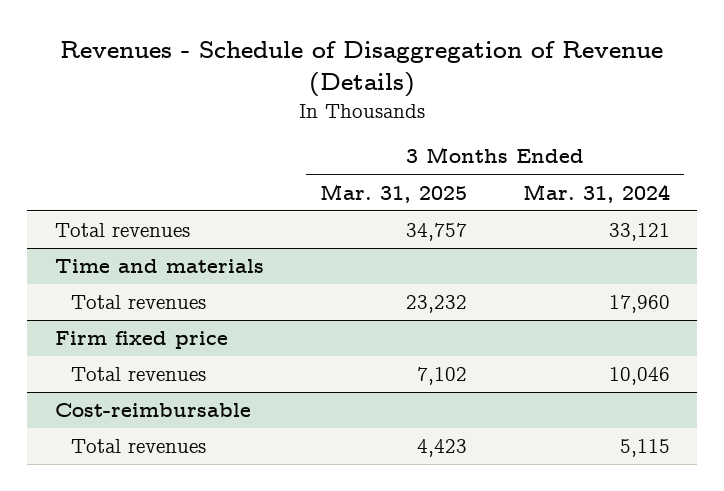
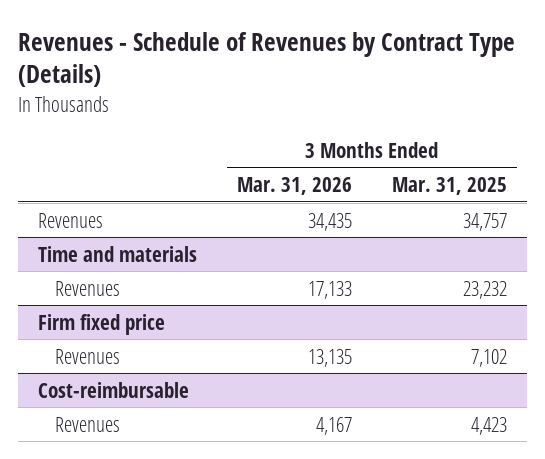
[60,41,664,98] Revenues - Schedule of Disaggregation of Revenue (Details) -> [17,31,515,88] Revenues - Schedule of Revenues by Contract Type (Details)
[522,183,670,203] Mar. 31, 2024 -> none
none -> [237,176,353,195] Mar. 31, 2026
[54,223,190,238] Total revenues -> [38,212,104,228] Revenues
[70,295,206,310] Total revenues -> [55,280,121,296] Revenues
[70,367,206,382] Total revenues -> [55,348,121,364] Revenues
[70,439,206,454] Total revenues -> [55,416,121,432] Revenues

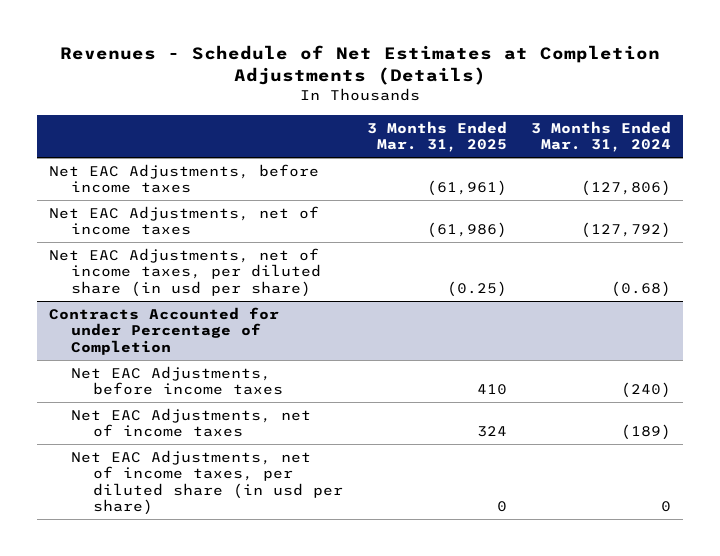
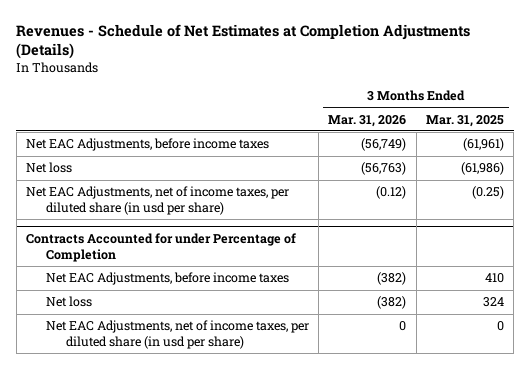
[531,120,672,153] 3 Months Ended Mar. 31, 2024 -> none
none -> [328,114,407,127] Mar. 31, 2026
[49,205,320,236] Net EAC Adjustments, net of income taxes -> [26,162,73,174] Net loss
[71,407,312,438] Net EAC Adjustments, net of income taxes -> [45,296,92,308] Net loss

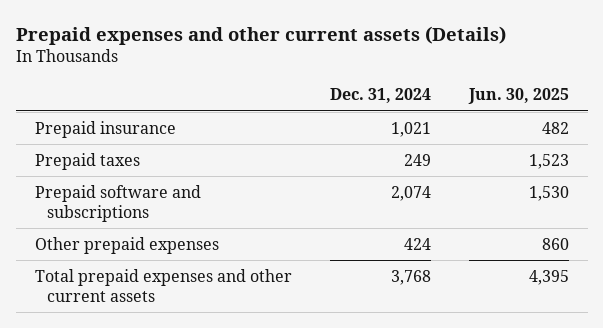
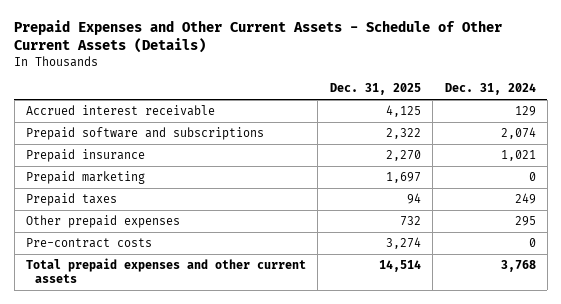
[15,25,506,45] Prepaid expenses and other current assets (Details) -> [14,19,503,53] Prepaid Expenses and Other Current Assets - Schedule of Other Current Assets (Details)
[467,88,569,105] Jun. 30, 2025 -> none
none -> [329,83,421,96] Dec. 31, 2025
none -> [25,105,215,117] Accrued interest receivable
[34,184,201,223] Prepaid software and subscriptions -> [25,127,264,141] Prepaid software and subscriptions
none -> [25,171,145,185] Prepaid marketing
[403,237,431,250] 424 -> [514,216,536,227] 295
none -> [25,238,152,249] Pre-contract costs

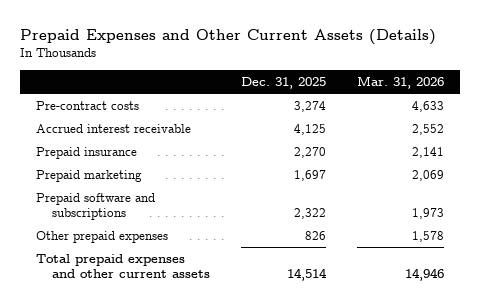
[14,19,503,53] Prepaid Expenses and Other Current Assets - Schedule of Other Current Assets (Details) -> [20,29,437,46] Prepaid Expenses and Other Current Assets (Details)
[444,83,536,96] Dec. 31, 2024 -> none
none -> [357,75,445,89] Mar. 31, 2026
[25,238,152,249] Pre-contract costs -> [36,101,140,111] Pre-contract costs
[25,193,117,207] Prepaid taxes -> none
[25,127,264,141] Prepaid software and subscriptions -> [36,193,156,221] Prepaid software and subscriptions
[399,216,421,227] 732 -> [305,231,327,241] 826

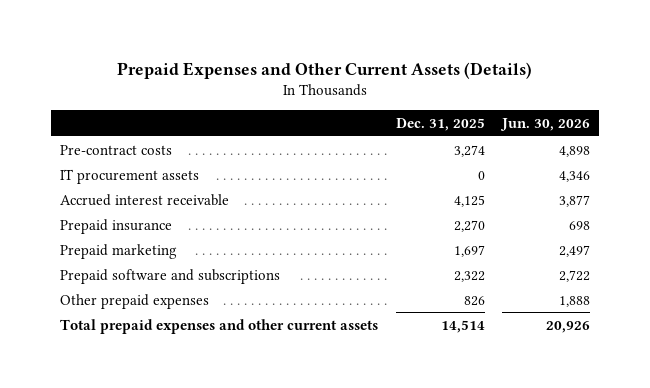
[357,75,445,89] Mar. 31, 2026 -> none
none -> [499,117,590,131] Jun. 30, 2026
none -> [60,168,200,184] IT procurement assets

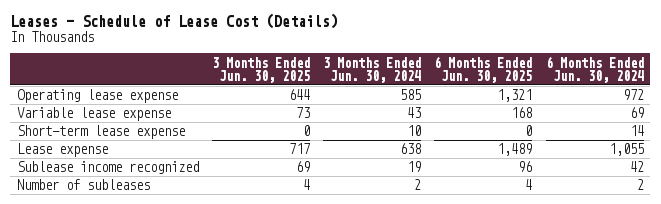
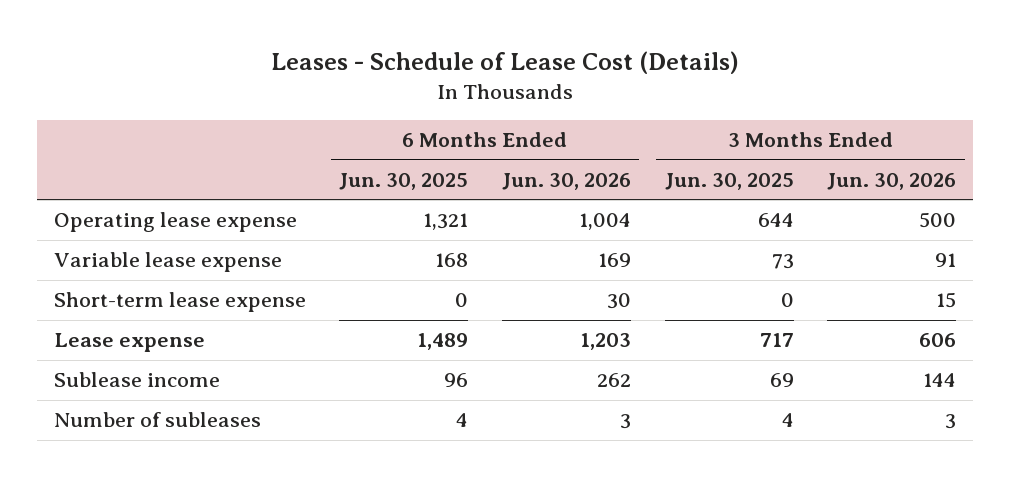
[323,56,422,83] 3 Months Ended Jun. 30, 2024 -> none
[545,55,644,83] 6 Months Ended Jun. 30, 2024 -> none
none -> [502,172,632,190] Jun. 30, 2026
none -> [827,172,957,190] Jun. 30, 2026
[16,161,199,175] Sublease income recognized -> [53,372,220,388] Sublease income

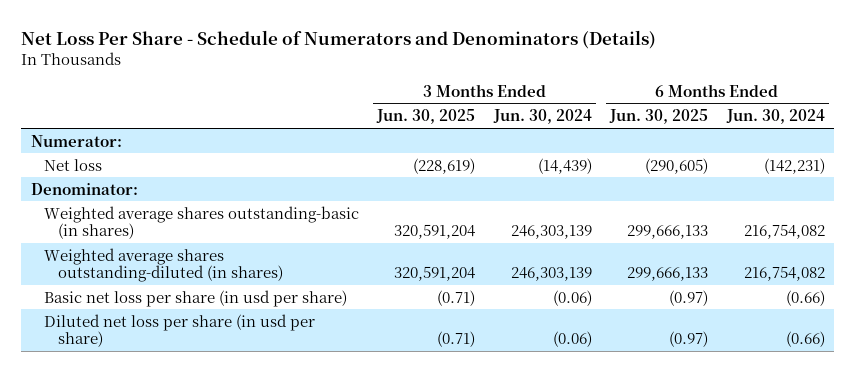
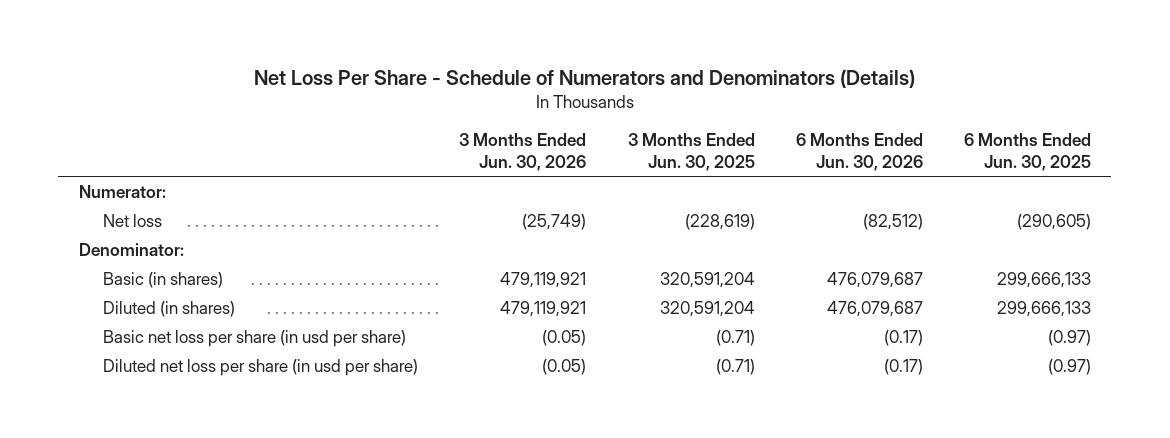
[492,109,592,125] Jun. 30, 2024 -> none
[725,109,825,125] Jun. 30, 2024 -> none
none -> [459,133,587,172] 3 Months Ended Jun. 30, 2026
none -> [795,133,923,172] 6 Months Ended Jun. 30, 2026
[44,205,360,240] Weighted average shares outstanding-basic (in shares) -> [103,271,224,288] Basic (in shares)
[44,247,283,283] Weighted average shares outstanding-diluted (in shares) -> [103,300,236,317] Diluted (in shares)

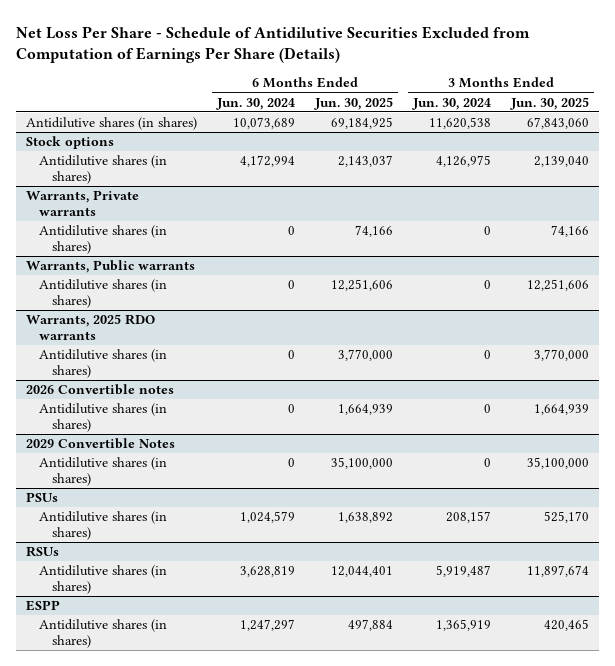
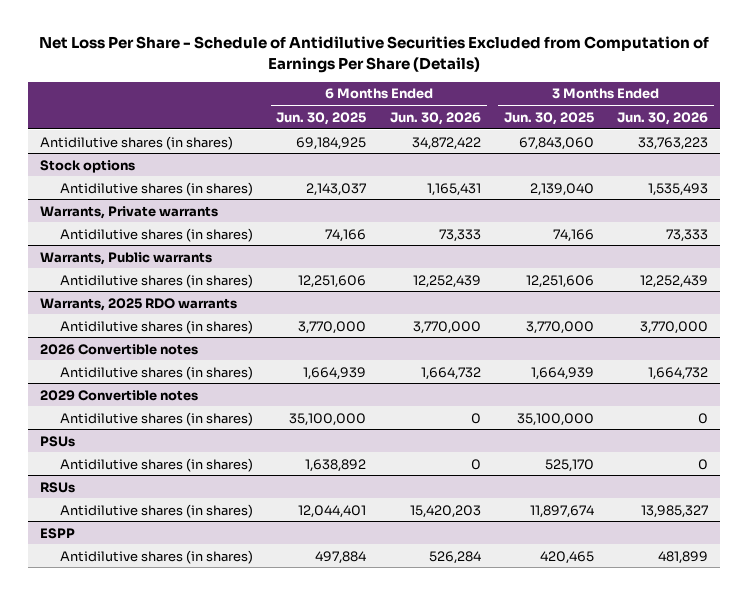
[216,97,296,110] Jun. 30, 2024 -> none
[412,97,492,110] Jun. 30, 2024 -> none
none -> [389,111,481,125] Jun. 30, 2026
none -> [617,111,709,125] Jun. 30, 2026
[26,438,176,450] 2029 Convertible Notes -> [39,389,198,401] 2029 Convertible notes

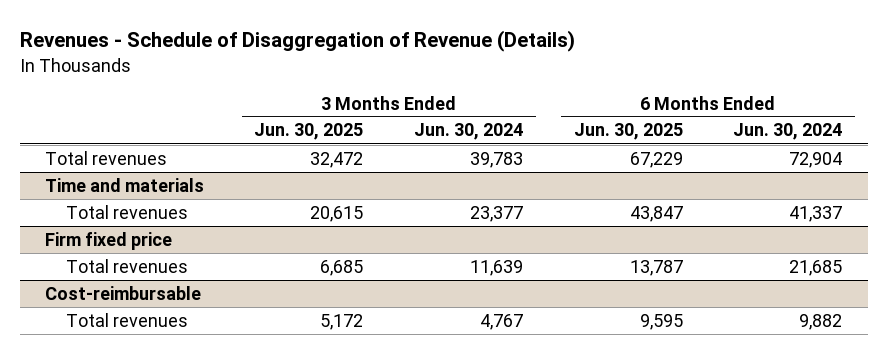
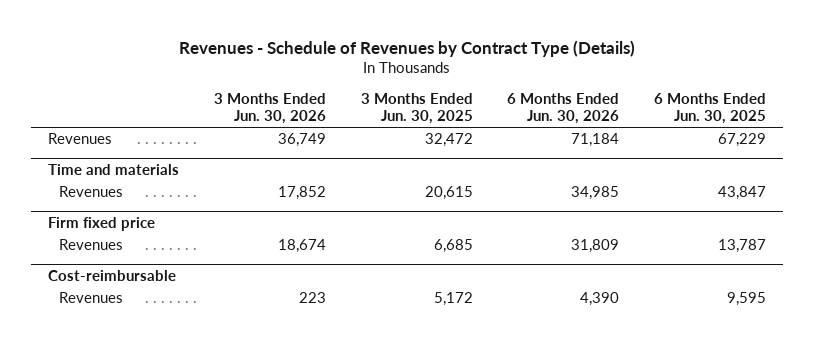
[19,30,575,53] Revenues - Schedule of Disaggregation of Revenue (Details) -> [179,39,636,57] Revenues - Schedule of Revenues by Contract Type (Details)
[414,123,524,141] Jun. 30, 2024 -> none
[733,123,843,141] Jun. 30, 2024 -> none
none -> [214,92,327,125] 3 Months Ended Jun. 30, 2026
none -> [507,92,620,125] 6 Months Ended Jun. 30, 2026
[44,150,167,165] Total revenues -> [48,133,113,145] Revenues
[65,204,188,219] Total revenues -> [59,186,124,198] Revenues
[65,258,188,273] Total revenues -> [59,239,124,251] Revenues
[65,312,188,327] Total revenues -> [59,292,124,304] Revenues

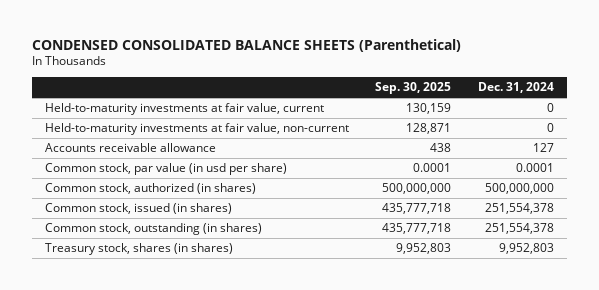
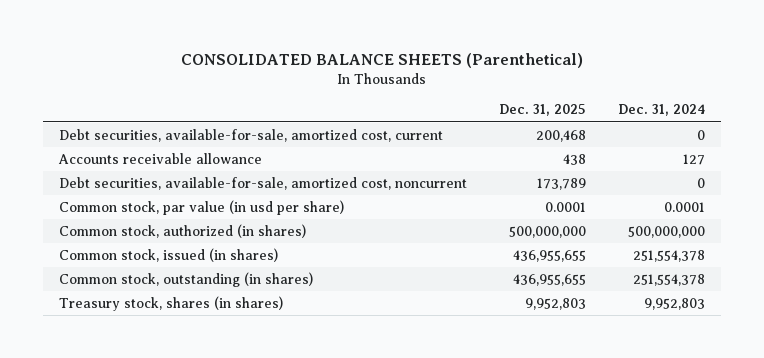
[31,38,461,52] CONDENSED CONSOLIDATED BALANCE SHEETS (Parenthetical) -> [181,52,584,68] CONSOLIDATED BALANCE SHEETS (Parenthetical)
[375,82,452,95] Sep. 30, 2025 -> none
none -> [499,104,587,117] Dec. 31, 2025
[44,103,324,116] Held-to-maturity investments at fair value, current -> none
[44,123,349,136] Held-to-maturity investments at fair value, non-current -> none
none -> [59,128,444,142] Debt securities, available-for-sale, amortized cost, current
none -> [59,176,468,190] Debt securities, available-for-sale, amortized cost, noncurrent

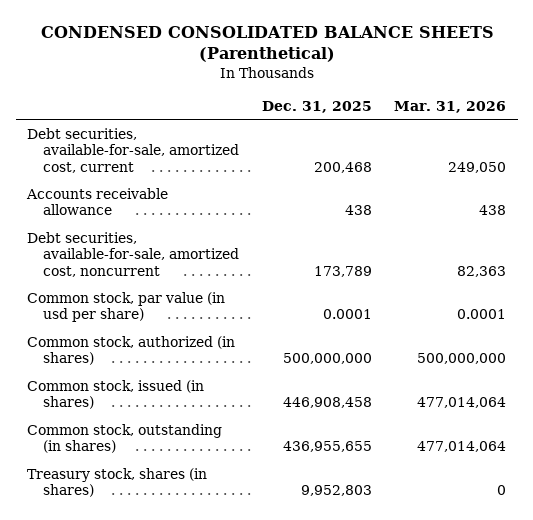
[181,52,584,68] CONSOLIDATED BALANCE SHEETS (Parenthetical) -> [40,25,494,63] CONDENSED CONSOLIDATED BALANCE SHEETS (Parenthetical)
[617,104,705,117] Dec. 31, 2024 -> none
none -> [394,101,507,114] Mar. 31, 2026
[513,249,587,262] 436,955,655 -> [282,397,372,409] 446,908,458

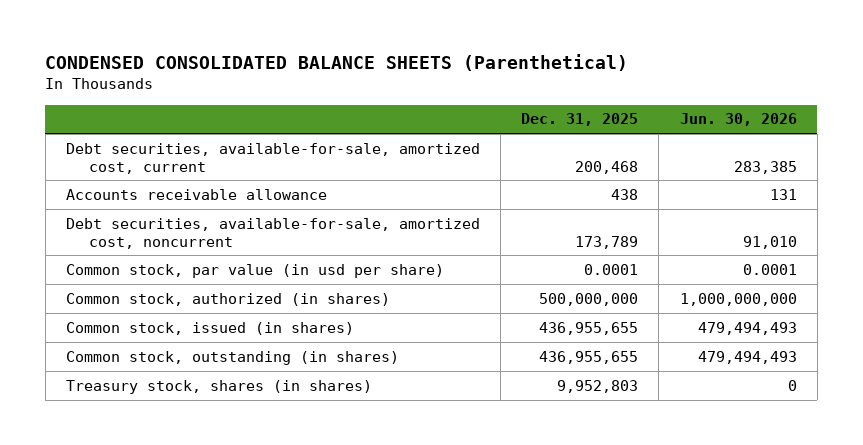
[394,101,507,114] Mar. 31, 2026 -> none
none -> [679,113,797,127] Jun. 30, 2026
[282,397,372,409] 446,908,458 -> [539,321,639,335] 436,955,655

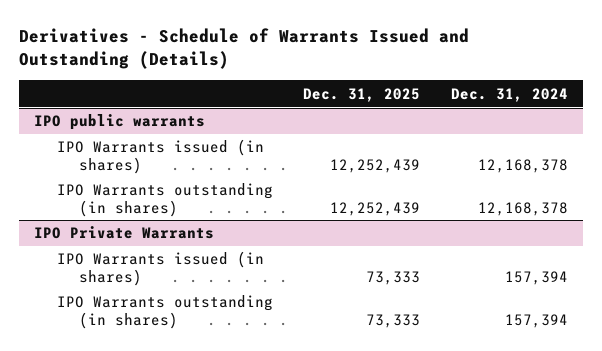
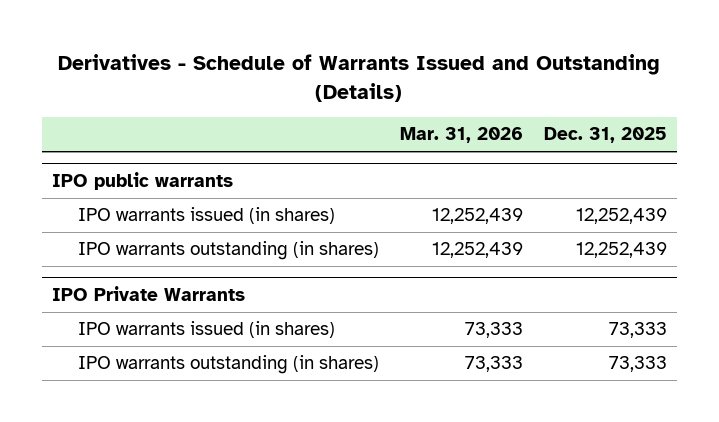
[450,87,568,102] Dec. 31, 2024 -> none
none -> [399,127,523,144] Mar. 31, 2026
[56,139,264,174] IPO Warrants issued (in shares) -> [77,207,335,225] IPO warrants issued (in shares)
[56,183,273,217] IPO Warrants outstanding (in shares) -> [77,241,379,261] IPO warrants outstanding (in shares)
[56,251,264,286] IPO Warrants issued (in shares) -> [77,321,335,339] IPO warrants issued (in shares)
[56,295,273,329] IPO Warrants outstanding (in shares) -> [77,355,379,375] IPO warrants outstanding (in shares)

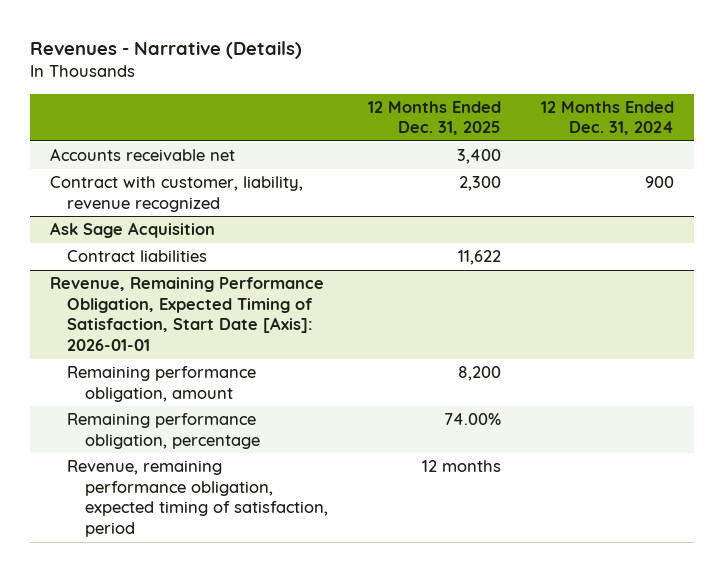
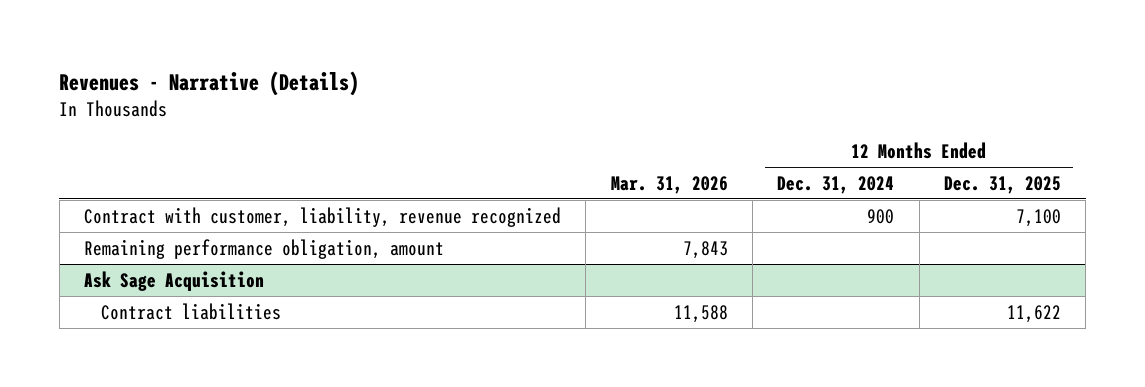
none -> [610,175,728,194] Mar. 31, 2026
[49,148,235,162] Accounts receivable net -> none
[458,176,501,192] 2,300 -> [1015,208,1061,227] 7,100
none -> [83,238,444,259] Remaining performance obligation, amount
[49,277,324,352] Revenue, Remaining Performance Obligation, Expected Timing of Satisfaction, Start Date [Axis]: 2026-01-01 -> none
[67,366,257,402] Remaining performance obligation, amount -> none
[67,413,260,449] Remaining performance obligation, percentage -> none
[67,460,328,538] Revenue, remaining performance obligation, expected timing of satisfaction, period -> none

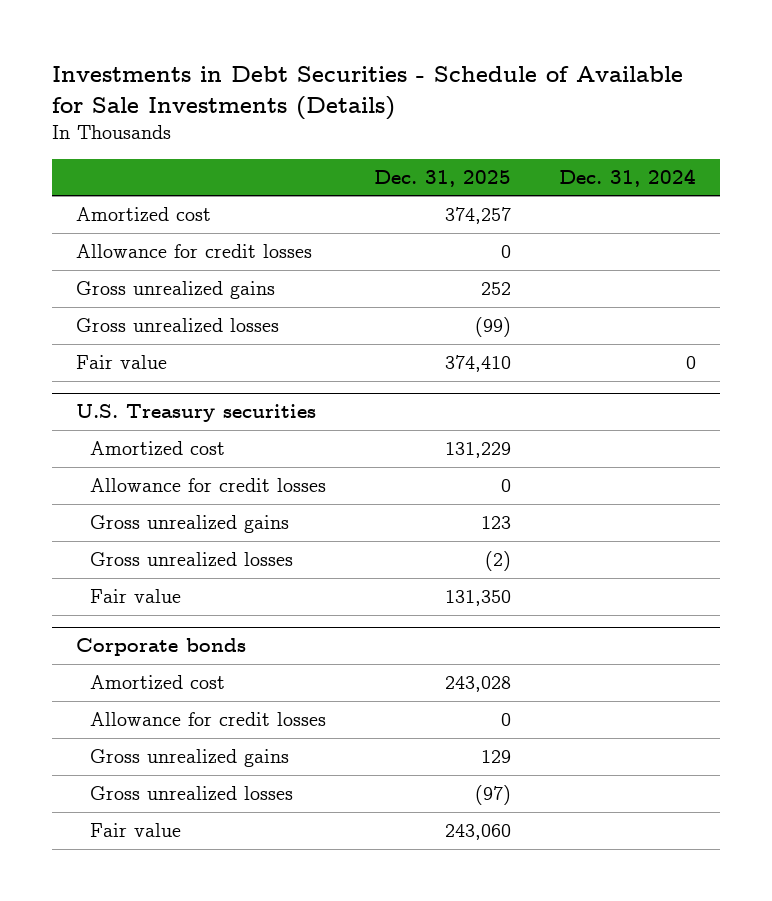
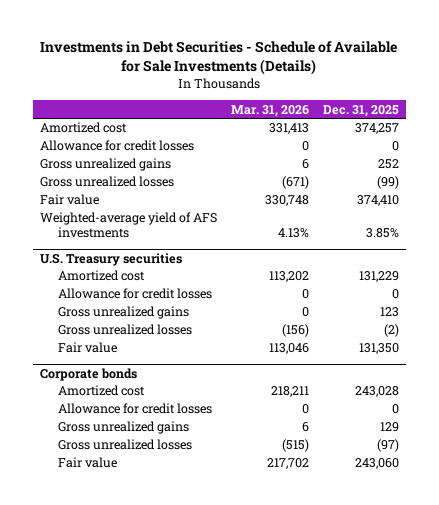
[559,168,697,187] Dec. 31, 2024 -> none
none -> [230,104,309,117] Mar. 31, 2026
none -> [39,212,217,239] Weighted-average yield of AFS investments

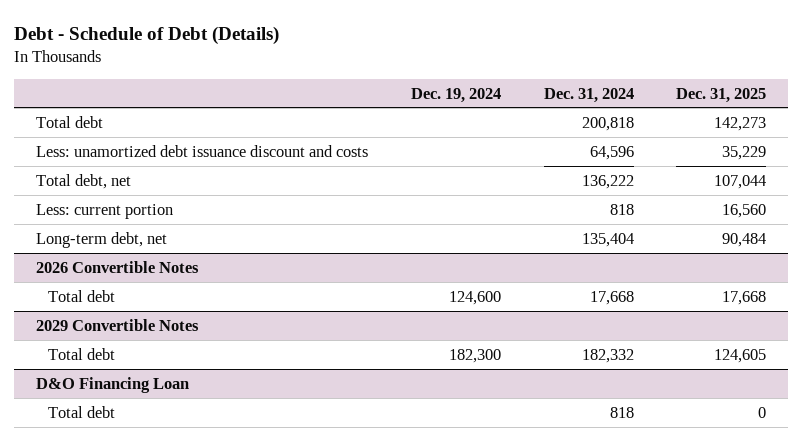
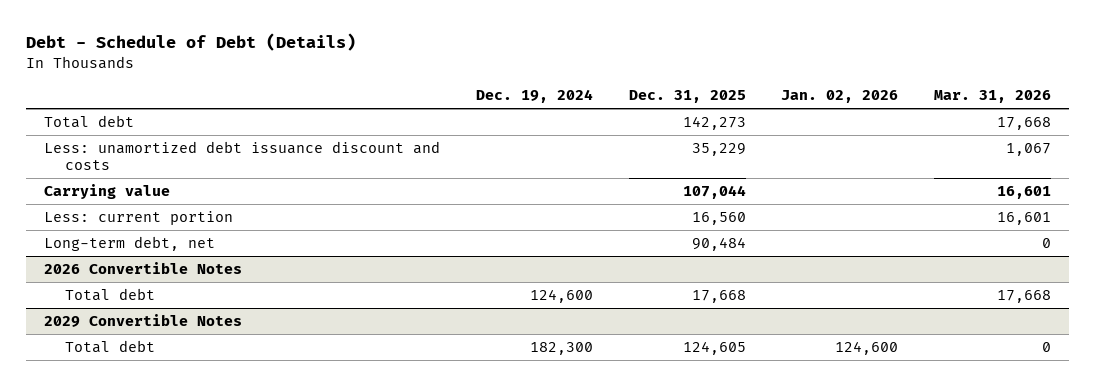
[543,87,634,103] Dec. 31, 2024 -> none
none -> [781,89,899,103] Jan. 02, 2026
none -> [934,89,1052,103] Mar. 31, 2026
[35,173,131,189] Total debt, net -> [44,184,171,200] Carrying value
[35,376,189,393] D&O Financing Loan -> none
[47,405,115,418] Total debt -> none

